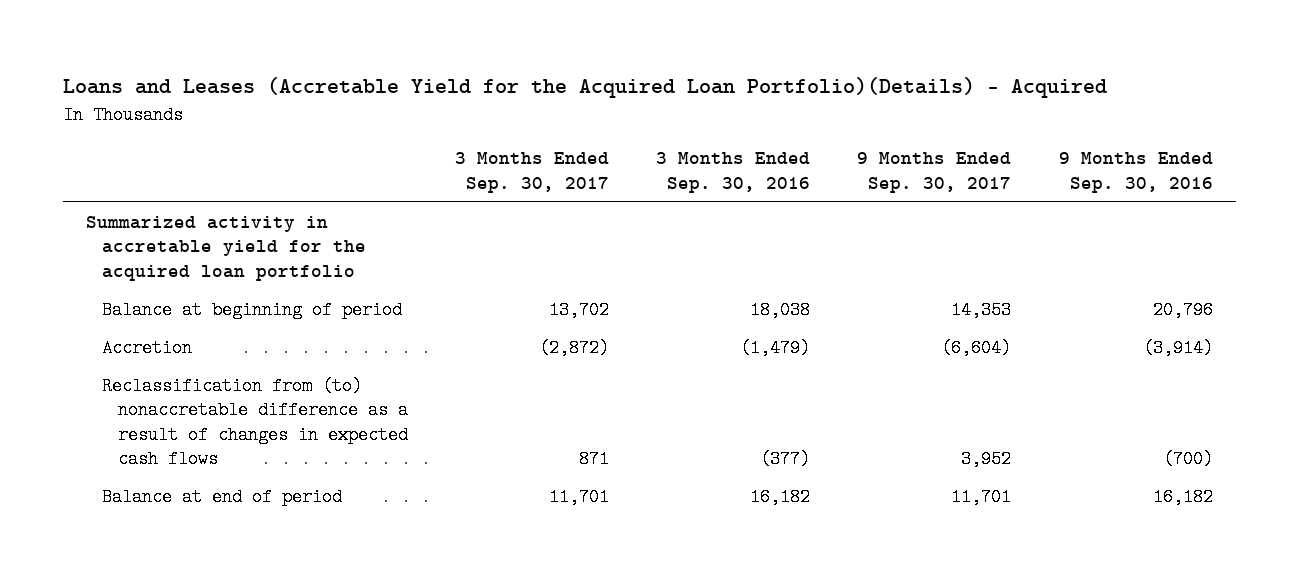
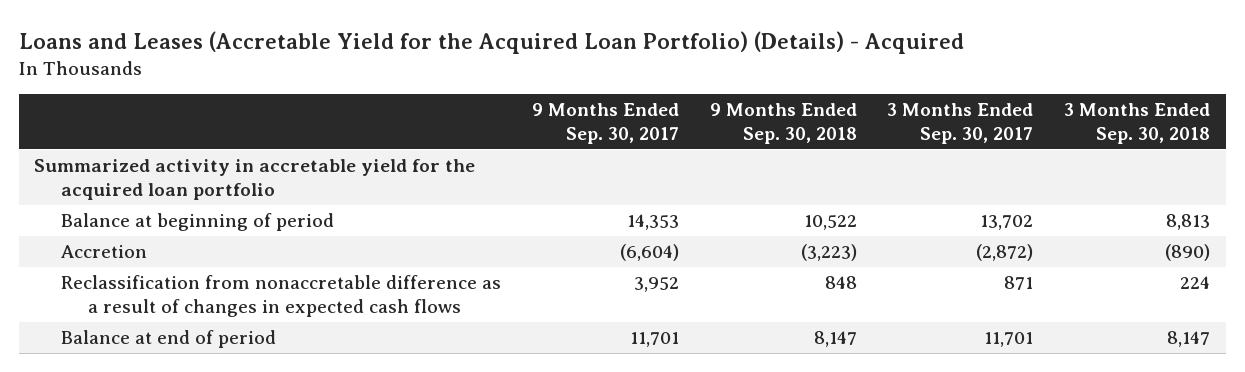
[62,77,1107,99] Loans and Leases (Accretable Yield for the Acquired Loan Portfolio)(Details) - Acquired -> [19,30,965,54] Loans and Leases (Accretable Yield for the Acquired Loan Portfolio) (Details) - Acquired
[656,152,811,193] 3 Months Ended Sep. 30, 2016 -> none
[1058,152,1213,193] 9 Months Ended Sep. 30, 2016 -> none
none -> [709,103,857,145] 9 Months Ended Sep. 30, 2018
none -> [1064,103,1211,145] 3 Months Ended Sep. 30, 2018
[101,376,408,469] Reclassification from (to) nonaccretable difference as a result of changes in expected cash flows -> [61,274,502,318] Reclassification from nonaccretable difference as a result of changes in expected cash flows

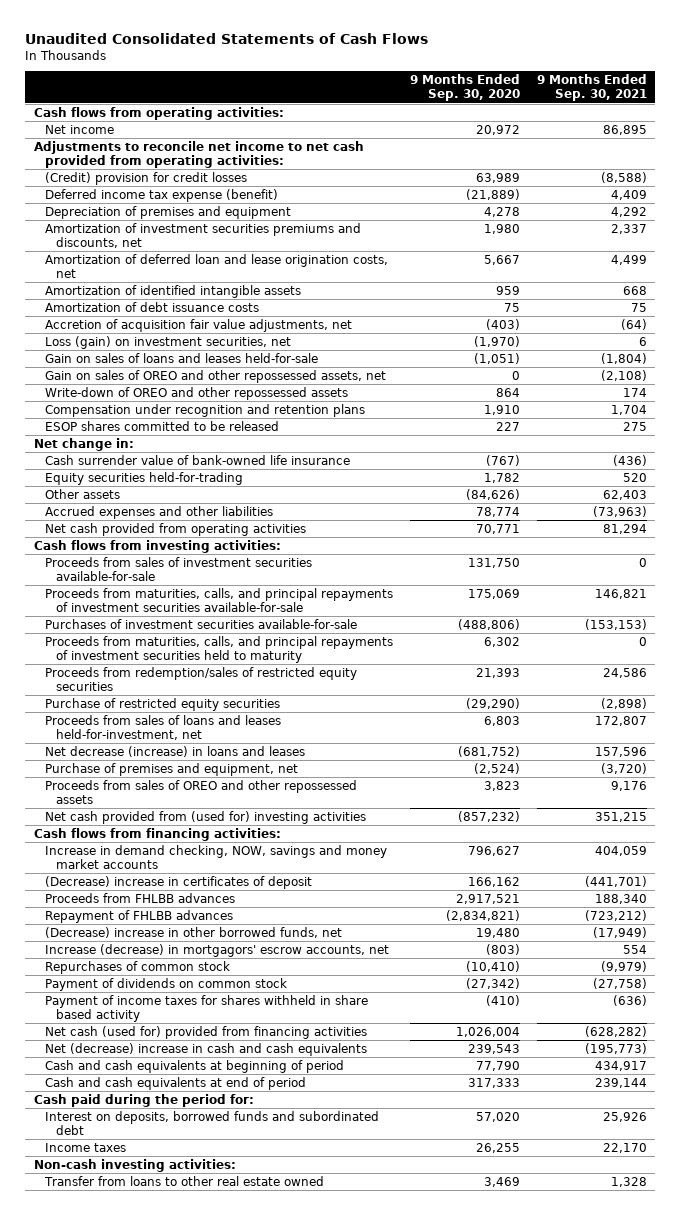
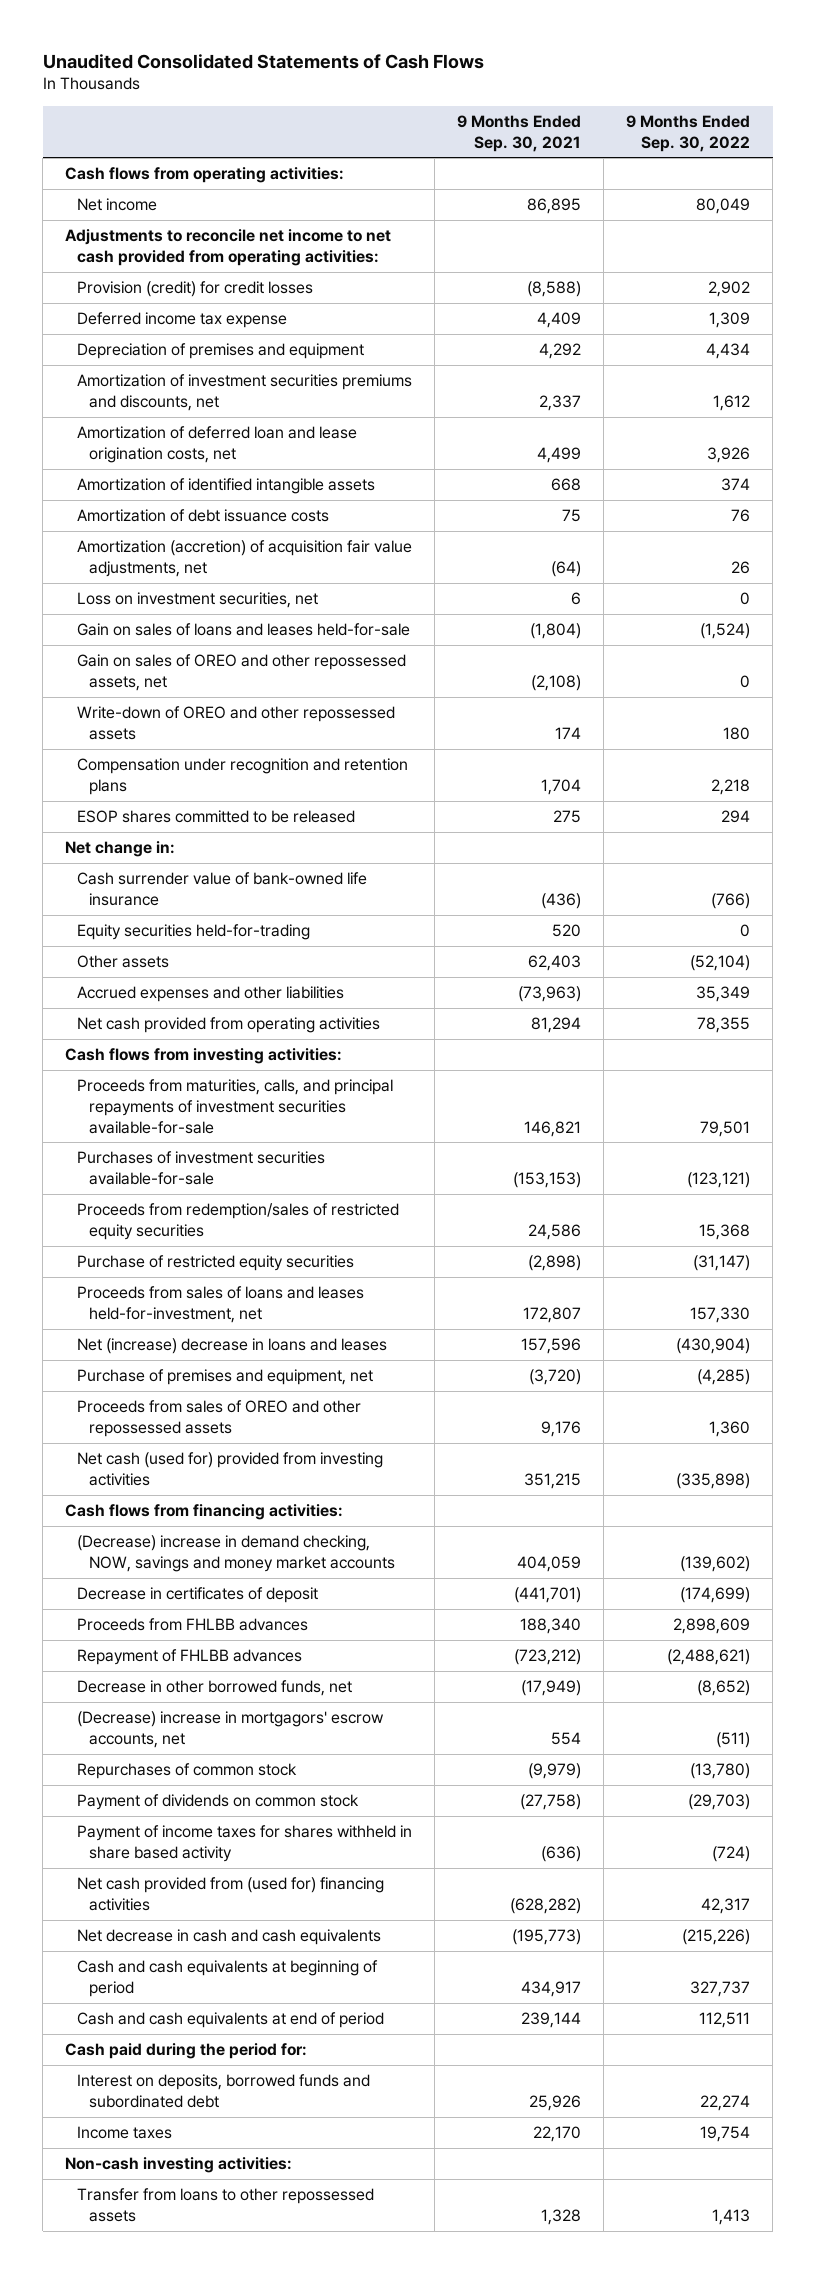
[409,74,520,102] 9 Months Ended Sep. 30, 2020 -> none
none -> [626,114,751,152] 9 Months Ended Sep. 30, 2022
[45,171,248,185] (Credit) provision for credit losses -> [76,281,313,298] Provision (credit) for credit losses
[45,188,279,202] Deferred income tax expense (benefit) -> [76,312,287,329] Deferred income tax expense
[45,318,353,332] Accretion of acquisition fair value adjustments, net -> [76,540,412,577] Amortization (accretion) of acquisition fair value adjustments, net
[45,335,292,349] Loss (gain) on investment securities, net -> [76,592,318,609] Loss on investment securities, net
[45,556,313,582] Proceeds from sales of investment securities available-for-sale -> none
[45,635,394,664] Proceeds from maturities, calls, and principal repayments of investment securities held to maturity -> none
[45,745,306,757] Net decrease (increase) in loans and leases -> [76,1338,387,1355] Net (increase) decrease in loans and leases
[45,810,367,824] Net cash provided from (used for) investing activities -> [76,1452,383,1486] Net cash (used for) provided from investing activities
[45,844,388,870] Increase in demand checking, NOW, savings and money market accounts -> [76,1535,395,1572] (Decrease) increase in demand checking, NOW, savings and money market accounts
[45,875,313,889] (Decrease) increase in certificates of deposit -> [76,1587,318,1604] Decrease in certificates of deposit
[45,926,343,938] (Decrease) increase in other borrowed funds, net -> [76,1680,352,1697] Decrease in other borrowed funds, net
[45,943,390,957] Increase (decrease) in mortgagors' escrow accounts, net -> [76,1711,384,1748] (Decrease) increase in mortgagors' escrow accounts, net
[45,1025,368,1039] Net cash (used for) provided from financing activities -> [76,1877,384,1911] Net cash provided from (used for) financing activities
[45,1042,368,1056] Net (decrease) increase in cash and cash equivalents -> [76,1929,381,1946] Net decrease in cash and cash equivalents
[44,1175,325,1186] Transfer from loans to other real estate owned -> [76,2188,374,2222] Transfer from loans to other repossessed assets

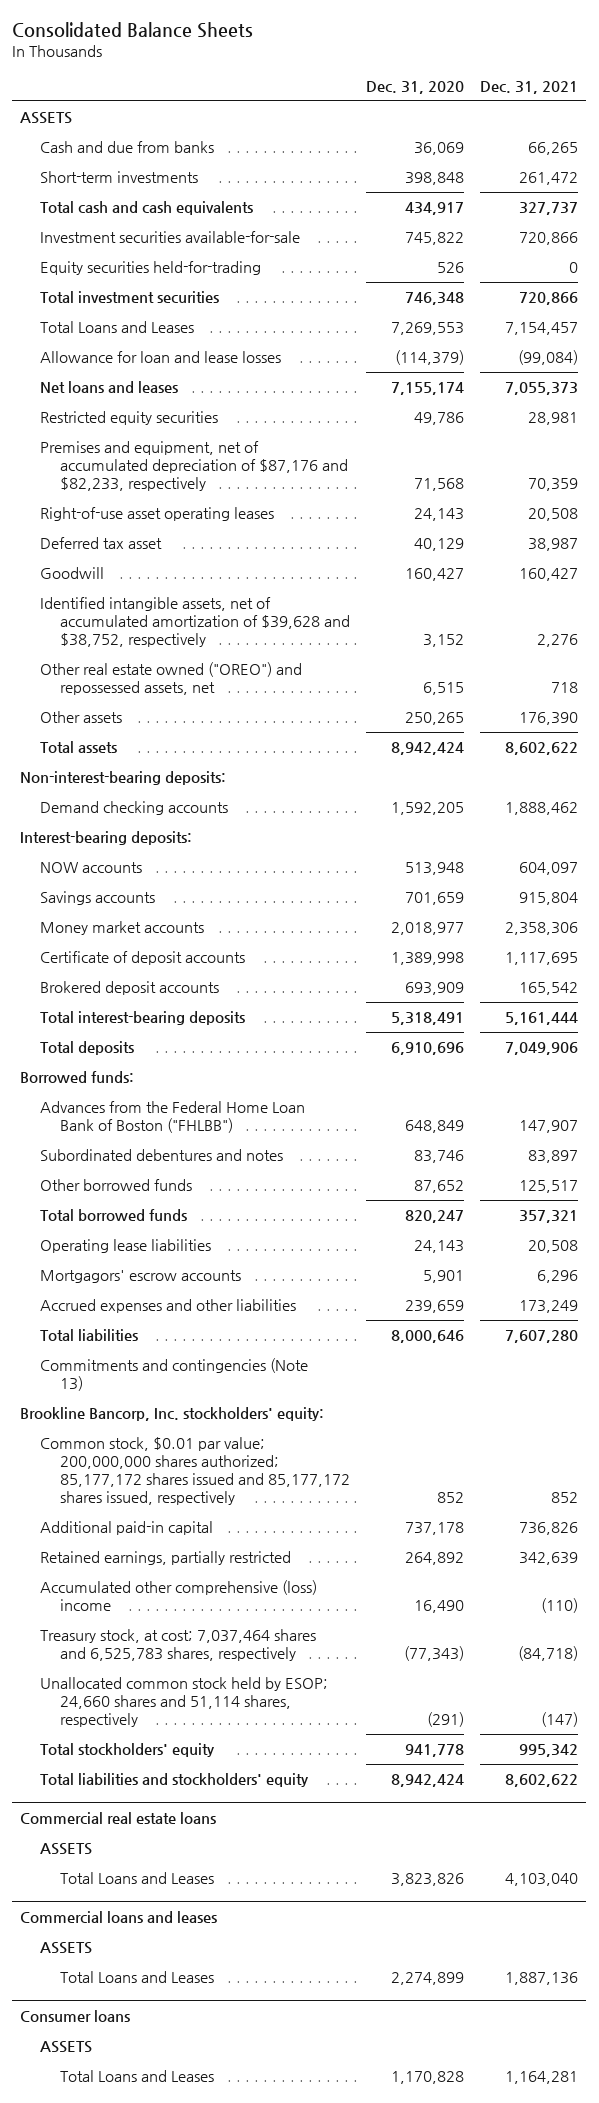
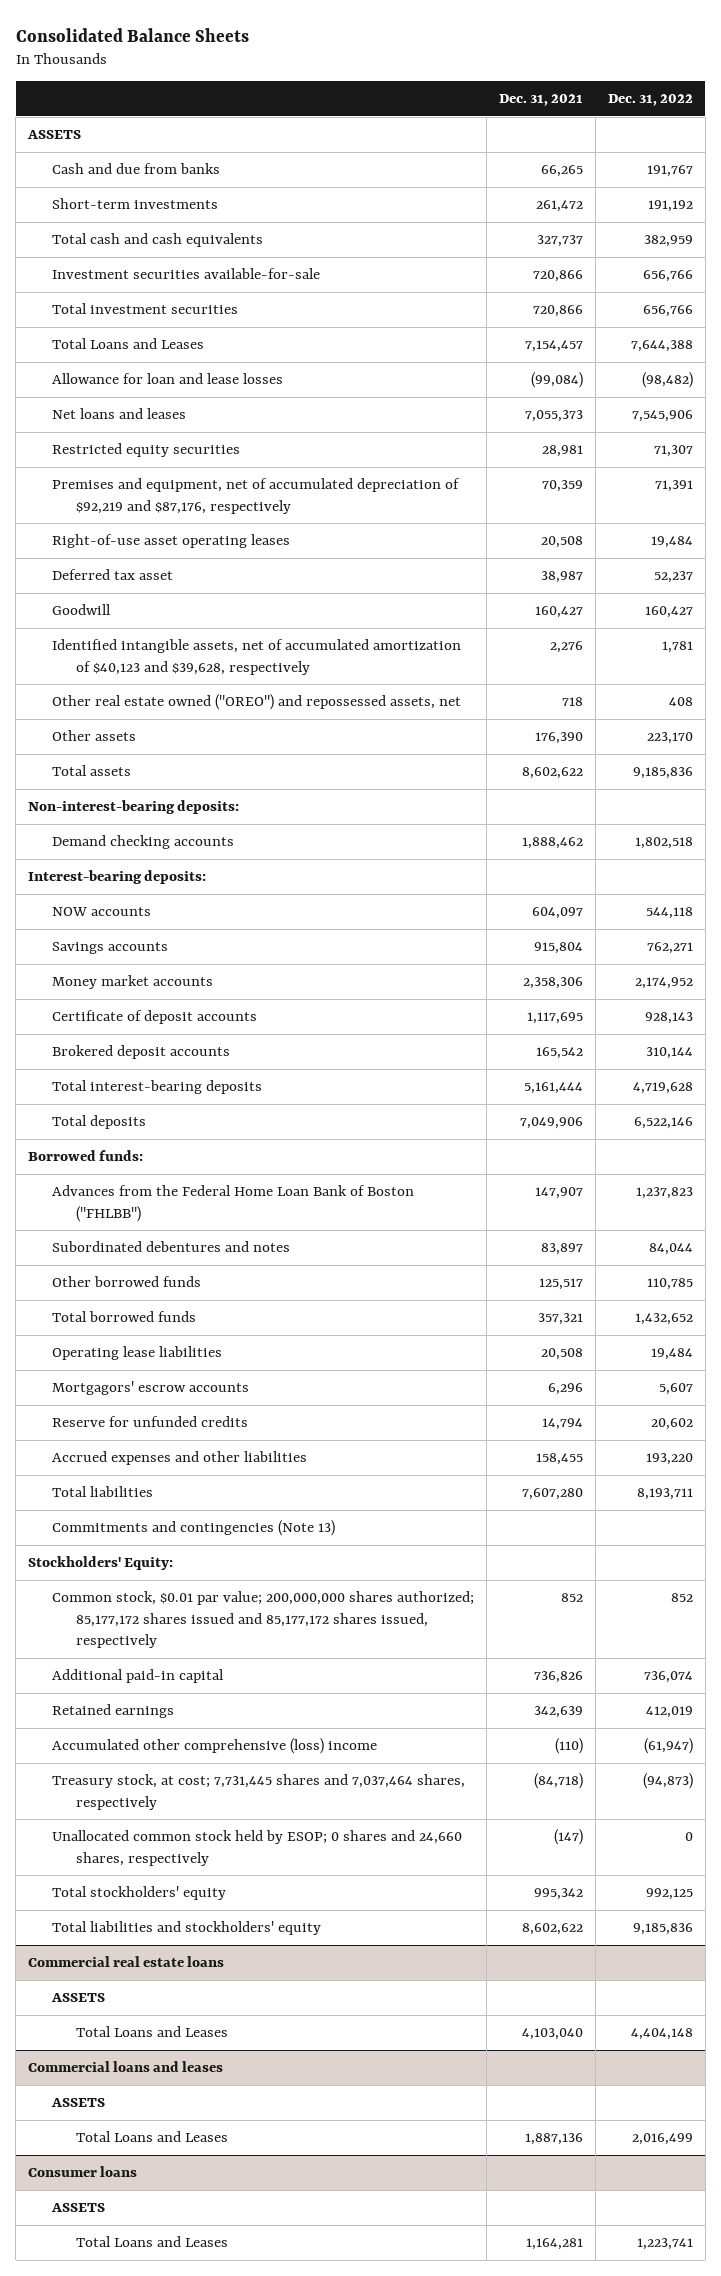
[366,81,465,95] Dec. 31, 2020 -> none
none -> [607,94,693,107] Dec. 31, 2022
[40,261,262,276] Equity securities held-for-trading -> none
[40,441,349,492] Premises and equipment, net of accumulated depreciation of $87,176 and $82,233, respectively -> [52,478,461,514] Premises and equipment, net of accumulated depreciation of $92,219 and $87,176, respectively
[40,597,351,648] Identified intangible assets, net of accumulated amortization of $39,628 and $38,752, respectively -> [52,639,462,675] Identified intangible assets, net of accumulated amortization of $40,123 and $39,628, respectively
none -> [52,1416,249,1428] Reserve for unfunded credits
[519,1300,579,1314] 173,249 -> [536,1453,584,1466] 158,455
[20,1407,325,1422] Brookline Bancorp, Inc. stockholders' equity: -> none
none -> [28,1556,174,1571] Stockholders' Equity:
[40,1551,292,1566] Retained earnings, partially restricted -> [52,1704,175,1719] Retained earnings
[40,1629,317,1662] Treasury stock, at cost; 7,037,464 shares and 6,525,783 shares, respectively -> [52,1774,466,1810] Treasury stock, at cost; 7,731,445 shares and 7,037,464 shares, respectively
[40,1677,329,1728] Unallocated common stock held by ESOP; 24,660 shares and 51,114 shares, respectively -> [52,1830,463,1866] Unallocated common stock held by ESOP; 0 shares and 24,660 shares, respectively

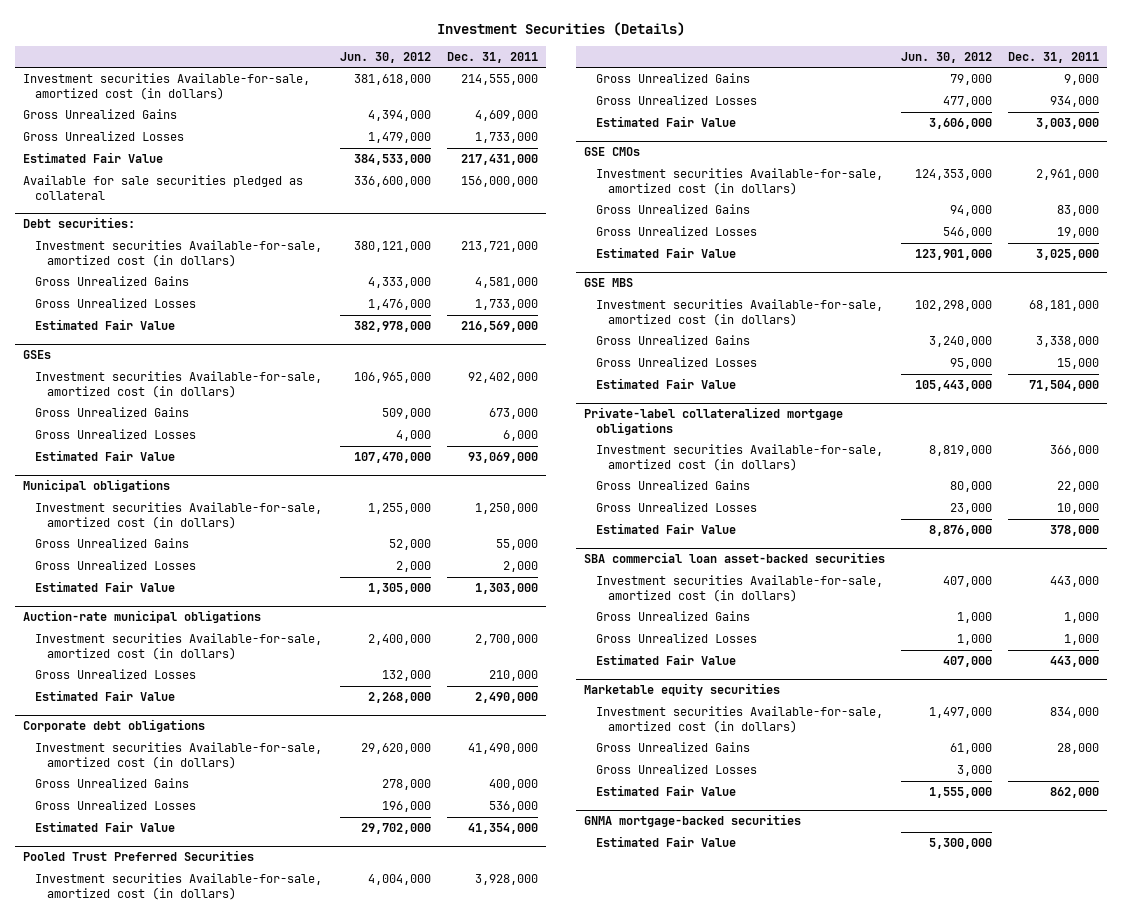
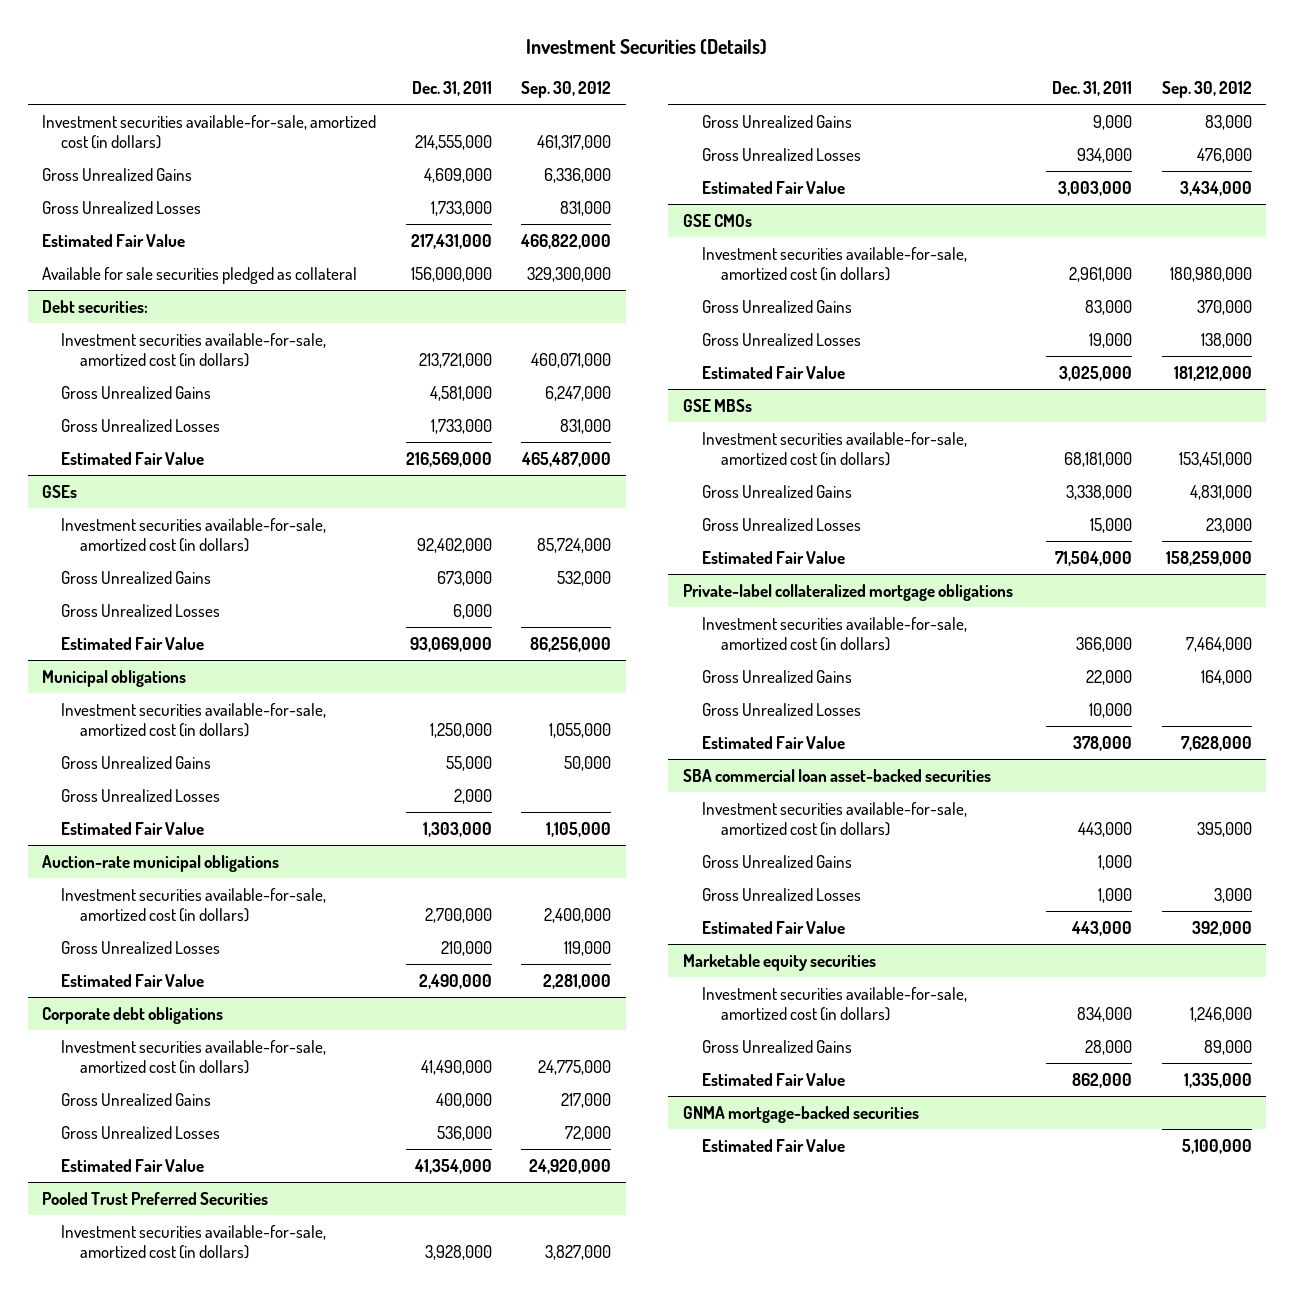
[339,52,431,64] Jun. 30, 2012 -> none
none -> [521,80,612,98] Sep. 30, 2012
[22,73,310,100] Investment securities Available-for-sale, amortized cost (in dollars) -> [42,114,377,149] Investment securities available-for-sale, amortized cost (in dollars)
[34,240,322,267] Investment securities Available-for-sale, amortized cost (in dollars) -> [61,332,327,367] Investment securities available-for-sale, amortized cost (in dollars)
[34,371,322,398] Investment securities Available-for-sale, amortized cost (in dollars) -> [61,517,327,552] Investment securities available-for-sale, amortized cost (in dollars)
[34,502,322,529] Investment securities Available-for-sale, amortized cost (in dollars) -> [61,702,327,737] Investment securities available-for-sale, amortized cost (in dollars)
[34,633,322,660] Investment securities Available-for-sale, amortized cost (in dollars) -> [61,887,327,922] Investment securities available-for-sale, amortized cost (in dollars)
[34,742,322,769] Investment securities Available-for-sale, amortized cost (in dollars) -> [61,1039,327,1074] Investment securities available-for-sale, amortized cost (in dollars)
[34,873,322,900] Investment securities Available-for-sale, amortized cost (in dollars) -> [61,1224,327,1259] Investment securities available-for-sale, amortized cost (in dollars)
[595,168,883,195] Investment securities Available-for-sale, amortized cost (in dollars) -> [702,246,968,281] Investment securities available-for-sale, amortized cost (in dollars)
[583,278,633,288] GSE MBS -> none
none -> [683,398,753,412] GSE MBSs
[595,299,883,326] Investment securities Available-for-sale, amortized cost (in dollars) -> [702,431,968,466] Investment securities available-for-sale, amortized cost (in dollars)
[595,444,883,471] Investment securities Available-for-sale, amortized cost (in dollars) -> [702,616,968,651] Investment securities available-for-sale, amortized cost (in dollars)
[595,575,883,602] Investment securities Available-for-sale, amortized cost (in dollars) -> [702,801,968,836] Investment securities available-for-sale, amortized cost (in dollars)
[595,706,883,733] Investment securities Available-for-sale, amortized cost (in dollars) -> [702,986,968,1021] Investment securities available-for-sale, amortized cost (in dollars)
[595,764,757,775] Gross Unrealized Losses -> none

